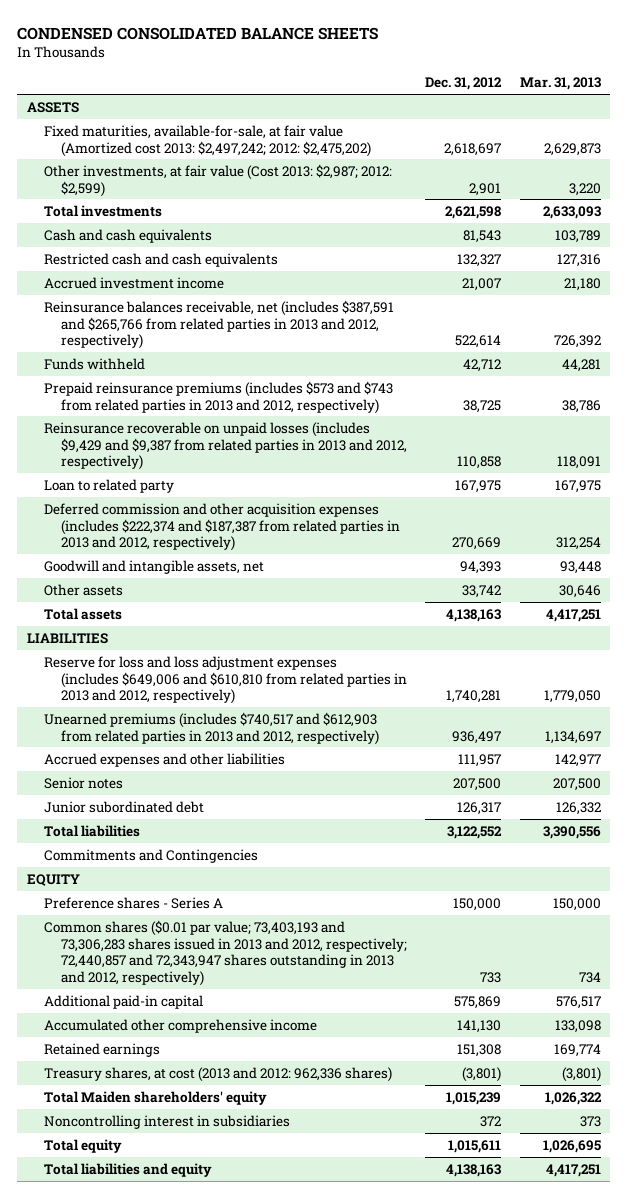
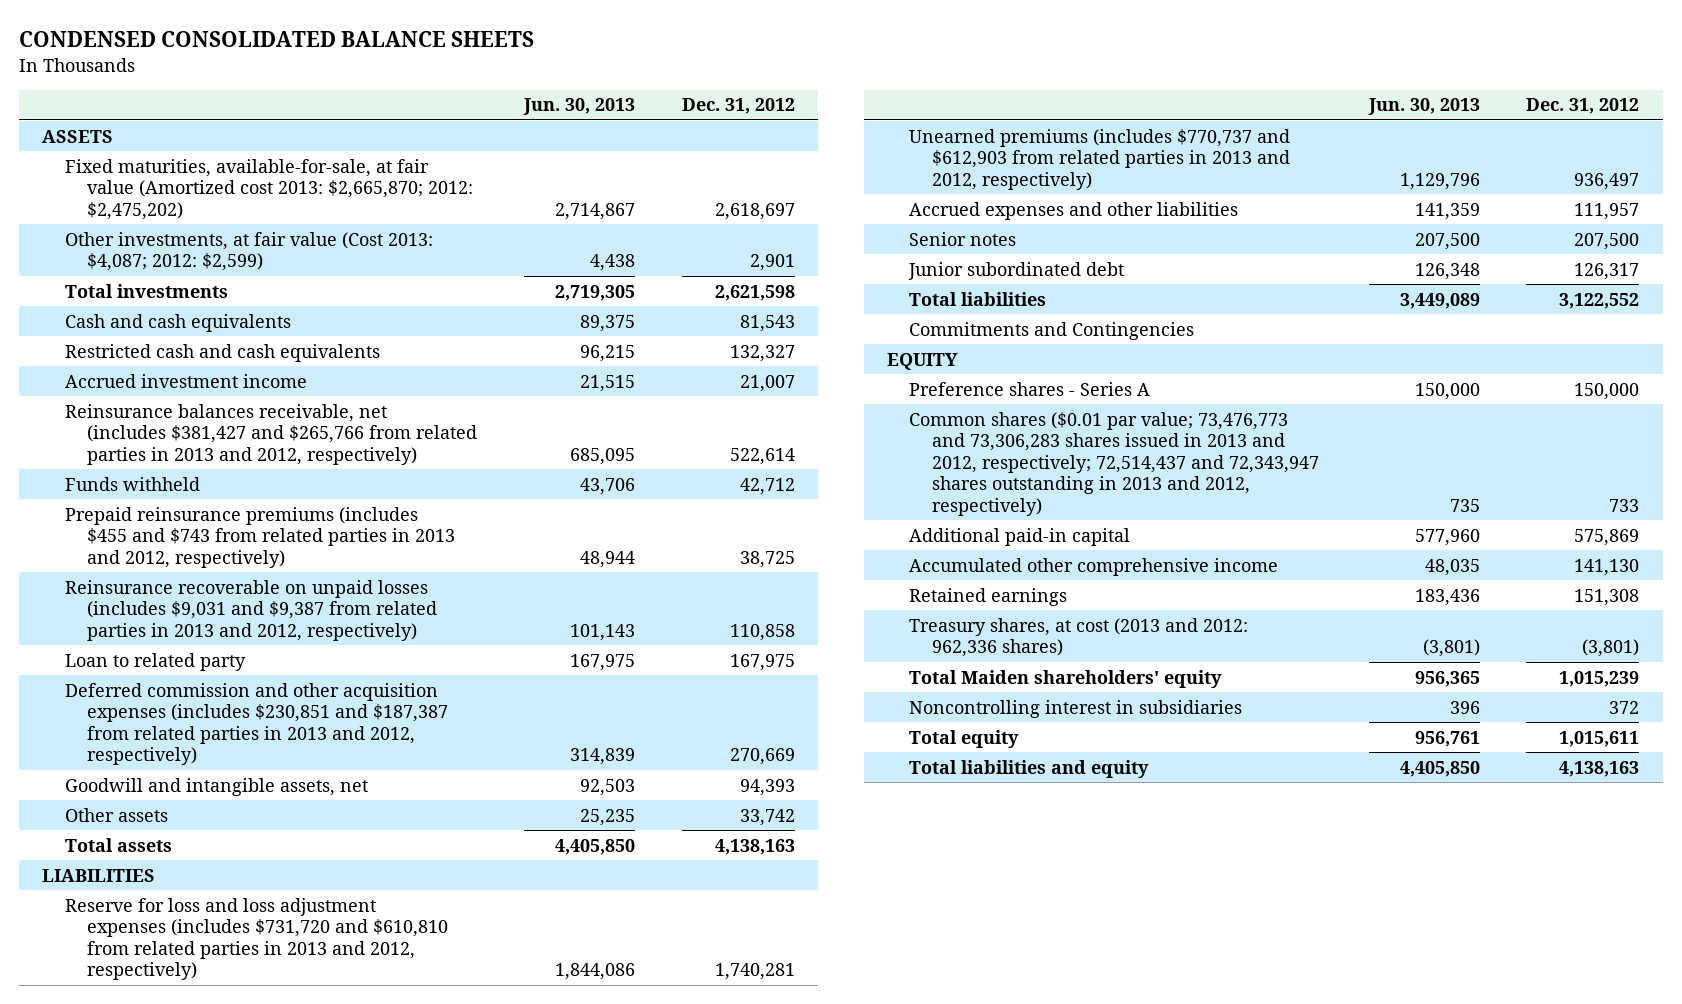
[519,77,601,91] Mar. 31, 2013 -> none
none -> [522,98,635,116] Jun. 30, 2013
[43,124,371,157] Fixed maturities, available-for-sale, at fair value (Amortized cost 2013: $2,497,242; 2012: $2,475,202) -> [64,158,474,220] Fixed maturities, available-for-sale, at fair value (Amortized cost 2013: $2,665,870; 2012: $2,475,202)
[43,163,392,197] Other investments, at fair value (Cost 2013: $2,987; 2012: $2,599) -> [64,231,433,272] Other investments, at fair value (Cost 2013: $4,087; 2012: $2,599)
[43,299,394,350] Reinsurance balances receivable, net (includes $387,591 and $265,766 from related parties in 2013 and 2012, respectively) -> [64,403,478,465] Reinsurance balances receivable, net (includes $381,427 and $265,766 from related parties in 2013 and 2012, respectively)
[43,380,393,414] Prepaid reinsurance premiums (includes $573 and $743 from related parties in 2013 and 2012, respectively) -> [64,506,456,568] Prepaid reinsurance premiums (includes $455 and $743 from related parties in 2013 and 2012, respectively)
[43,421,407,471] Reinsurance recoverable on unpaid losses (includes $9,429 and $9,387 from related parties in 2013 and 2012, respectively) -> [64,579,438,641] Reinsurance recoverable on unpaid losses (includes $9,031 and $9,387 from related parties in 2013 and 2012, respectively)
[43,502,400,552] Deferred commission and other acquisition expenses (includes $222,374 and $187,387 from related parties in 2013 and 2012, respectively) -> [64,682,449,766] Deferred commission and other acquisition expenses (includes $230,851 and $187,387 from related parties in 2013 and 2012, respectively)
[43,655,407,705] Reserve for loss and loss adjustment expenses (includes $649,006 and $610,810 from related parties in 2013 and 2012, respectively) -> [64,897,449,981] Reserve for loss and loss adjustment expenses (includes $731,720 and $610,810 from related parties in 2013 and 2012, respectively)
[43,711,379,745] Unearned premiums (includes $740,517 and $612,903 from related parties in 2013 and 2012, respectively) -> [909,128,1291,190] Unearned premiums (includes $770,737 and $612,903 from related parties in 2013 and 2012, respectively)
[43,919,407,987] Common shares ($0.01 par value; 73,403,193 and 73,306,283 shares issued in 2013 and 2012, respectively; 72,440,857 and 72,343,947 shares outstanding in 2013 and 2012, respectively) -> [909,411,1319,516] Common shares ($0.01 par value; 73,476,773 and 73,306,283 shares issued in 2013 and 2012, respectively; 72,514,437 and 72,343,947 shares outstanding in 2013 and 2012, respectively)

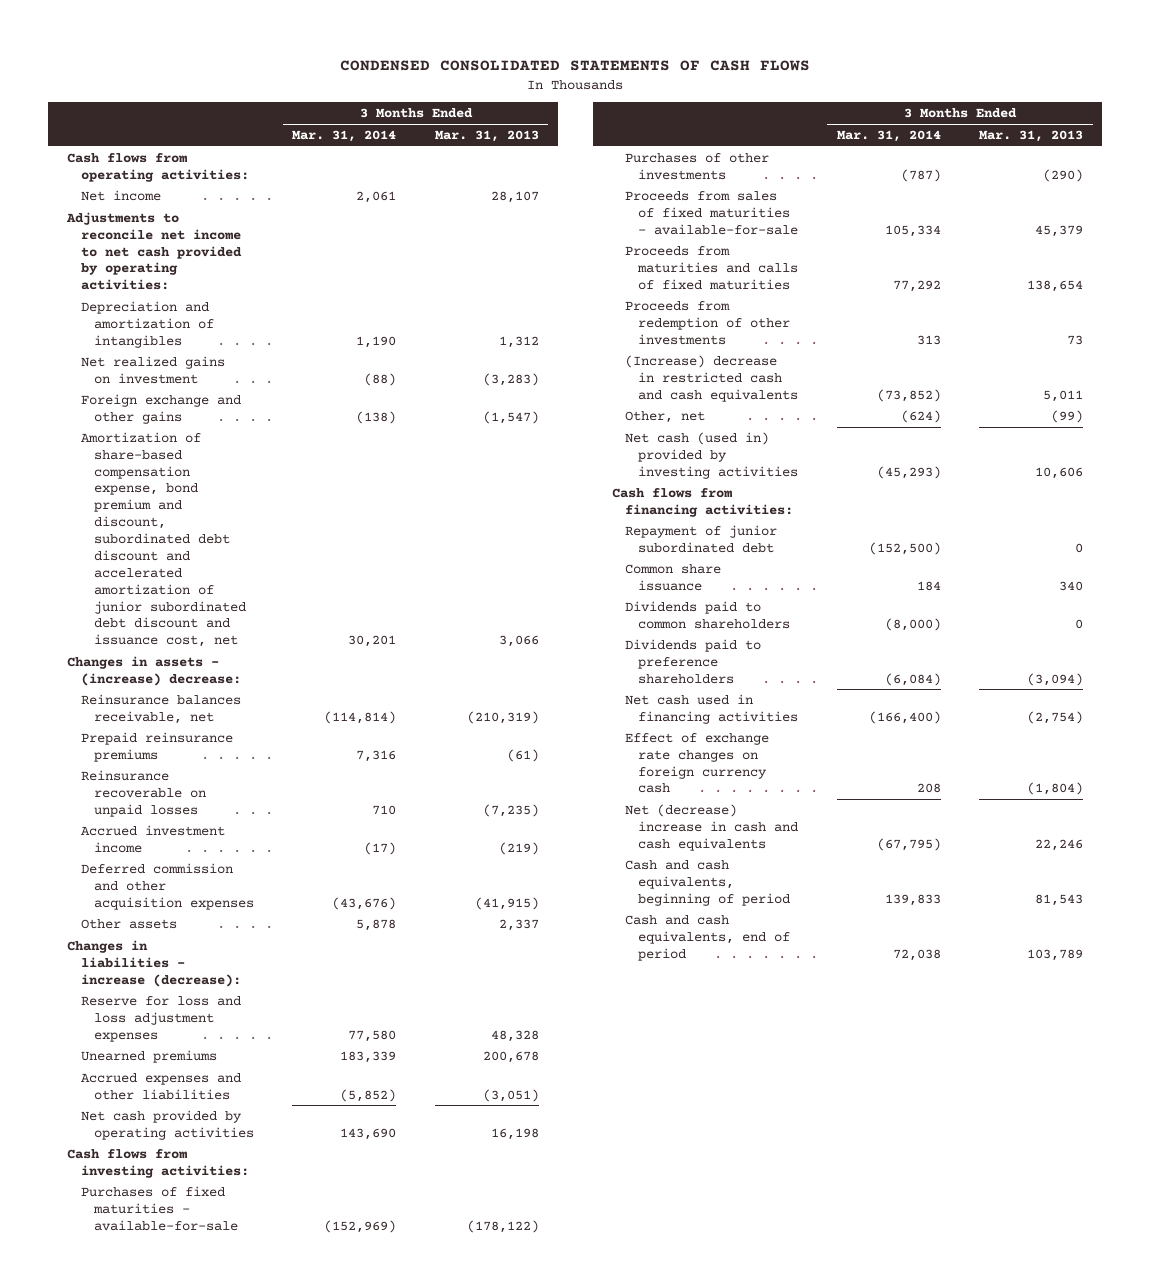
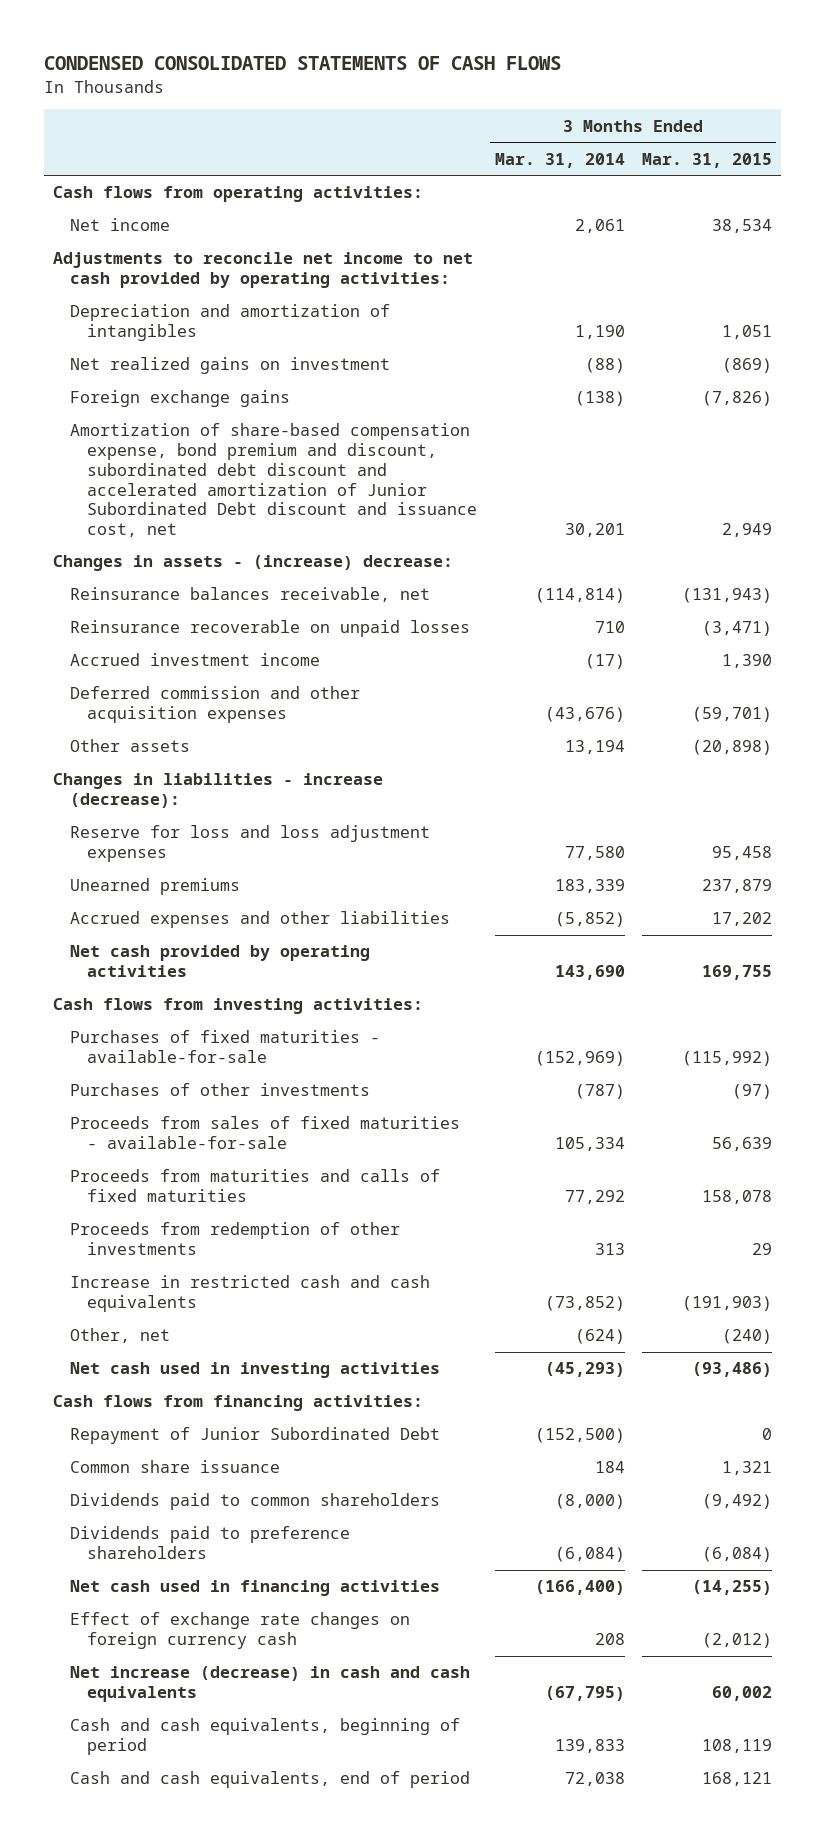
[434,129,539,142] Mar. 31, 2013 -> none
none -> [642,152,773,168] Mar. 31, 2015
[80,393,241,424] Foreign exchange and other gains -> [70,390,291,408] Foreign exchange gains
[80,431,247,648] Amortization of share-based compensation expense, bond premium and discount, subordinated debt discount and accelerated amortization of junior subordinated debt discount and issuance cost, net -> [70,423,478,537] Amortization of share-based compensation expense, bond premium and discount, subordinated debt discount and accelerated amortization of Junior Subordinated Debt discount and issuance cost, net
[80,731,233,762] Prepaid reinsurance premiums -> none
[356,918,397,931] 5,878 -> [564,740,625,755] 13,194
[625,354,799,402] (Increase) decrease in restricted cash and cash equivalents -> [70,1275,431,1313] Increase in restricted cash and cash equivalents
[625,431,799,479] Net cash (used in) provided by investing activities -> [70,1362,441,1379] Net cash used in investing activities
[625,524,778,553] Repayment of junior subordinated debt -> [70,1427,441,1445] Repayment of Junior Subordinated Debt
[625,803,799,851] Net (decrease) increase in cash and cash equivalents -> [70,1666,471,1703] Net increase (decrease) in cash and cash equivalents

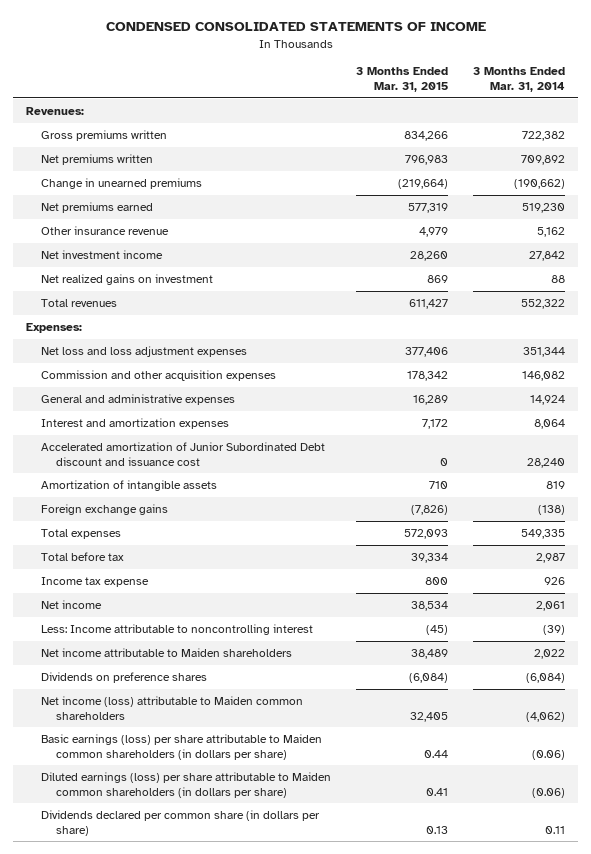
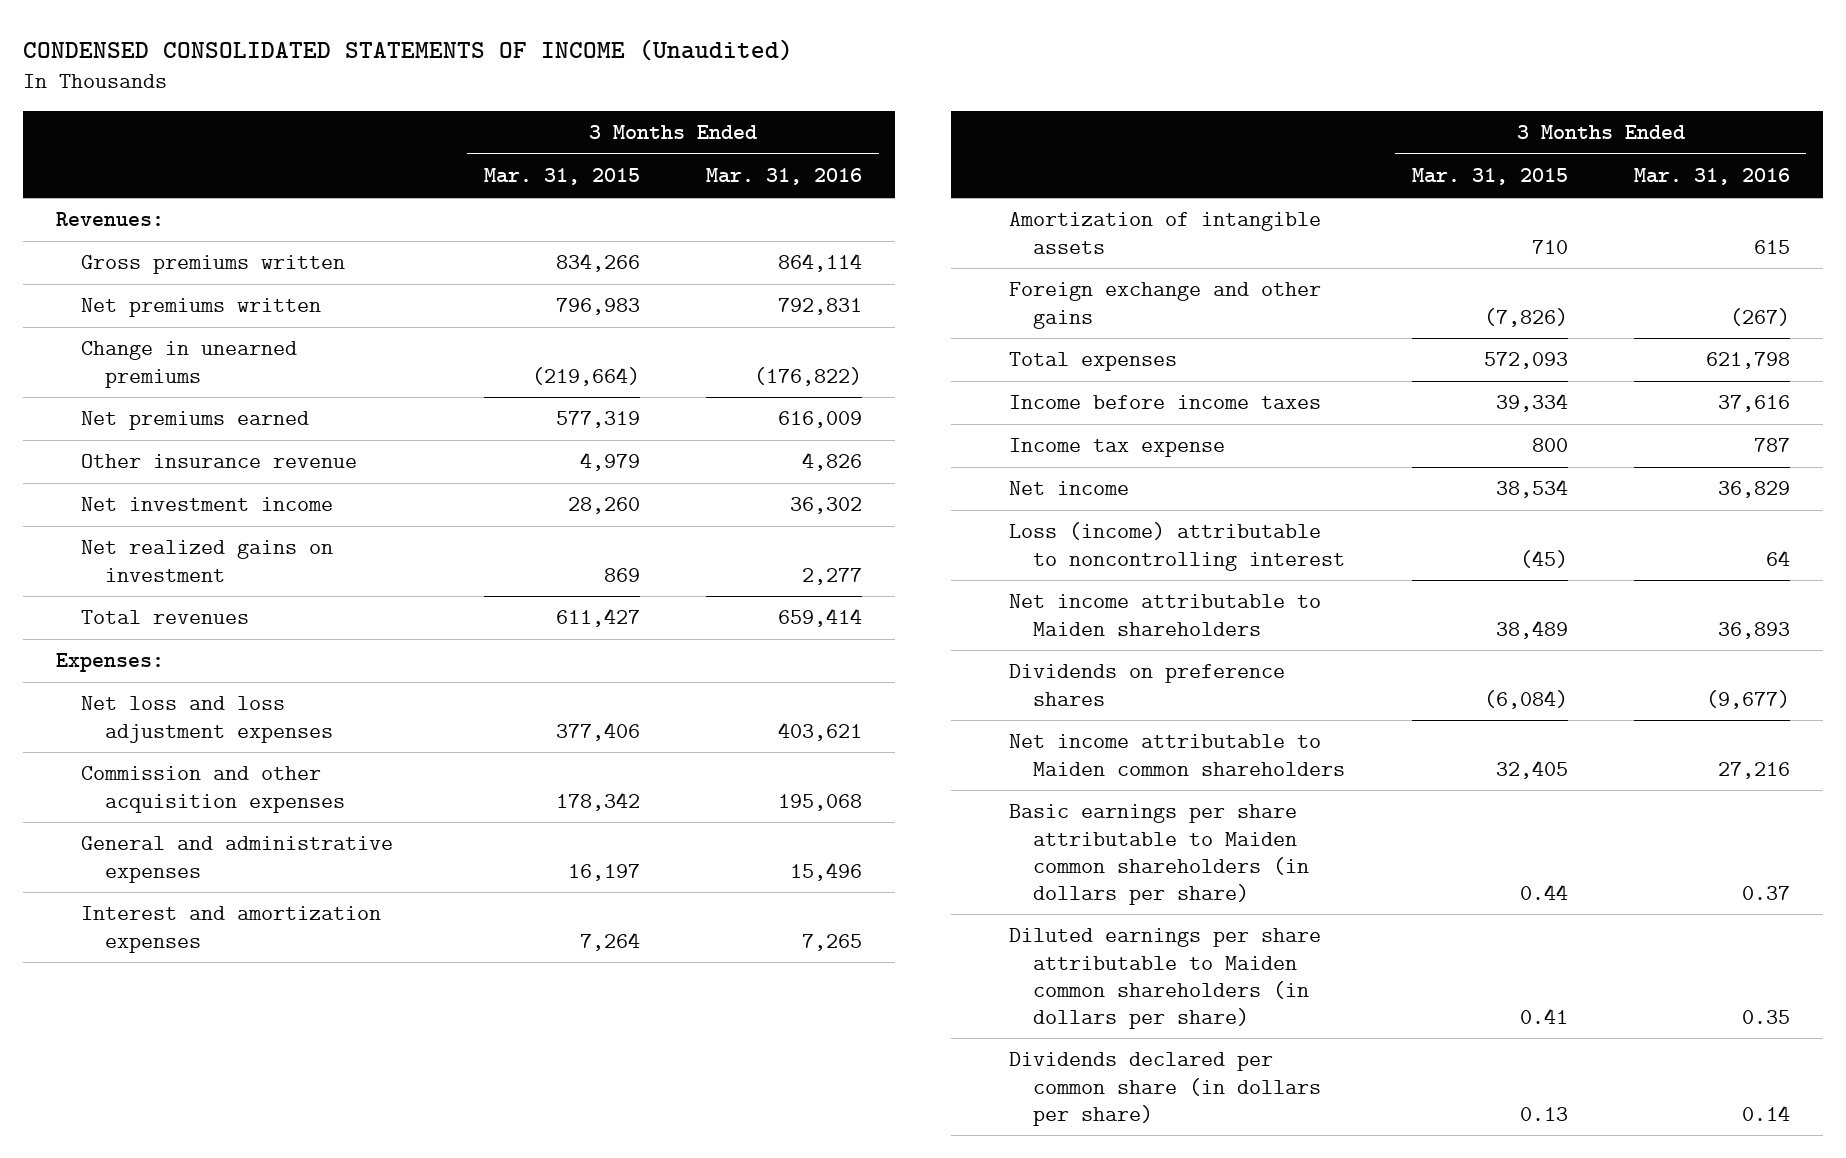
[105,22,486,32] CONDENSED CONSOLIDATED STATEMENTS OF INCOME -> [23,38,794,61] CONDENSED CONSOLIDATED STATEMENTS OF INCOME (Unaudited)
[473,67,566,92] 3 Months Ended Mar. 31, 2014 -> none
none -> [705,168,862,186] Mar. 31, 2016
[40,442,325,466] Accelerated amortization of Junior Subordinated Debt discount and issuance cost -> none
[413,395,449,406] 16,289 -> [567,863,640,881] 16,197
[422,419,449,430] 7,172 -> [579,931,640,951] 7,264
[40,504,168,516] Foreign exchange gains -> [1008,282,1321,329] Foreign exchange and other gains
[40,552,124,562] Total before tax -> [1008,395,1321,410] Income before income taxes
[40,624,313,636] Less: Income attributable to noncontrolling interest -> [1008,522,1346,571] Loss (income) attributable to noncontrolling interest
[40,696,303,720] Net income (loss) attributable to Maiden common shareholders -> [1008,734,1346,776] Net income attributable to Maiden common shareholders
[40,734,322,760] Basic earnings (loss) per share attributable to Maiden common shareholders (in dollars per share) -> [1008,804,1310,905] Basic earnings per share attributable to Maiden common shareholders (in dollars per share)
[40,772,331,798] Diluted earnings (loss) per share attributable to Maiden common shareholders (in dollars per share) -> [1008,928,1321,1029] Diluted earnings per share attributable to Maiden common shareholders (in dollars per share)

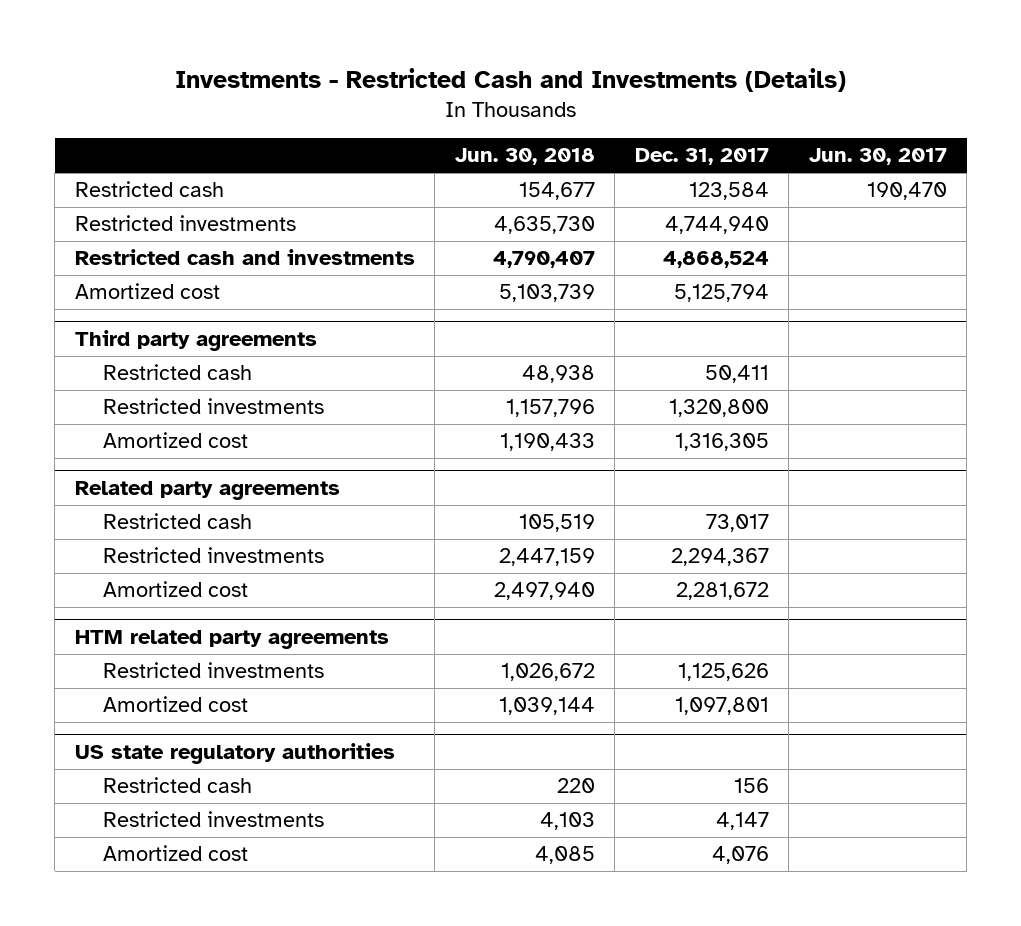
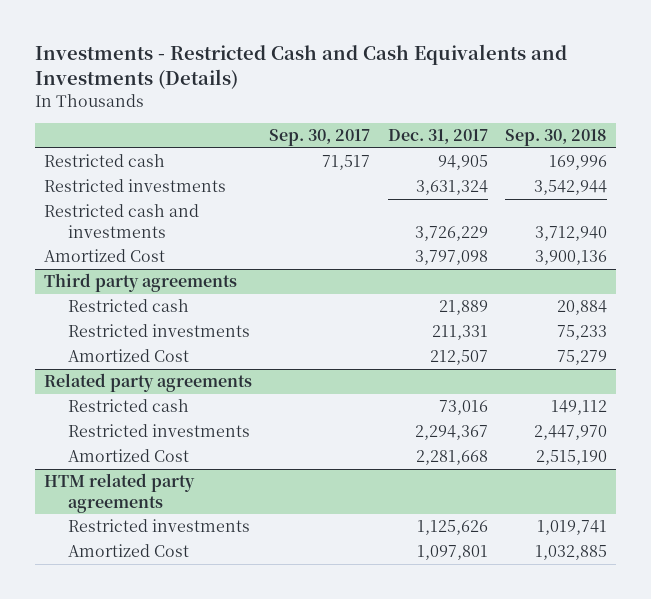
[174,67,846,92] Investments - Restricted Cash and Investments (Details) -> [34,43,567,89] Investments - Restricted Cash and Cash Equivalents and Investments (Details)
[454,148,595,166] Jun. 30, 2018 -> none
[808,148,947,166] Jun. 30, 2017 -> none
none -> [269,129,371,147] Sep. 30, 2017
none -> [505,129,608,147] Sep. 30, 2018
[688,182,769,201] 123,584 -> [437,155,488,171] 94,905
[664,216,769,235] 4,744,940 -> [415,180,488,196] 3,631,324
[662,251,769,269] 4,868,524 -> [414,225,488,241] 3,726,229
[74,283,220,300] Amortized cost -> [43,249,165,263] Amortized Cost
[673,284,769,303] 5,125,794 -> [414,250,488,266] 3,797,098
[704,365,769,384] 50,411 -> [438,300,488,316] 21,889
[668,399,769,418] 1,320,800 -> [431,325,488,341] 211,331
[103,432,249,449] Amortized cost -> [67,349,189,363] Amortized Cost
[674,433,769,452] 1,316,305 -> [429,350,488,366] 212,507
[705,514,769,533] 73,017 -> [438,400,488,416] 73,016
[103,581,249,598] Amortized cost -> [67,449,189,463] Amortized Cost
[675,582,769,601] 2,281,672 -> [415,450,488,466] 2,281,668
[74,742,395,764] US state regulatory authorities -> none
[103,777,253,794] Restricted cash -> none
[103,811,325,828] Restricted investments -> none
[103,845,249,862] Amortized cost -> none
[103,696,249,713] Amortized cost -> [67,544,189,558] Amortized Cost

